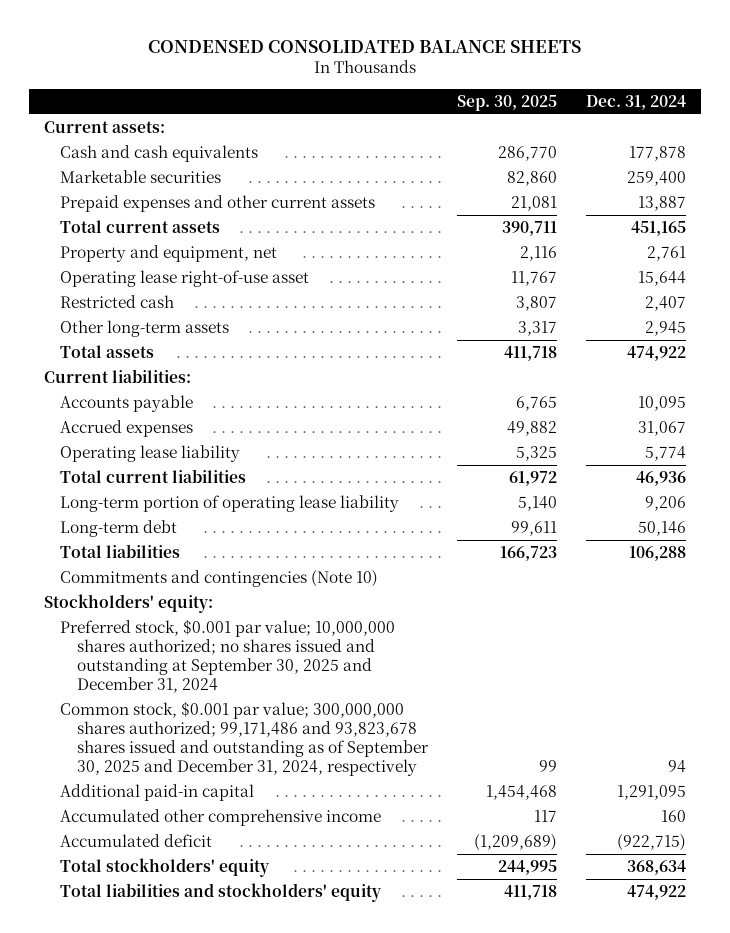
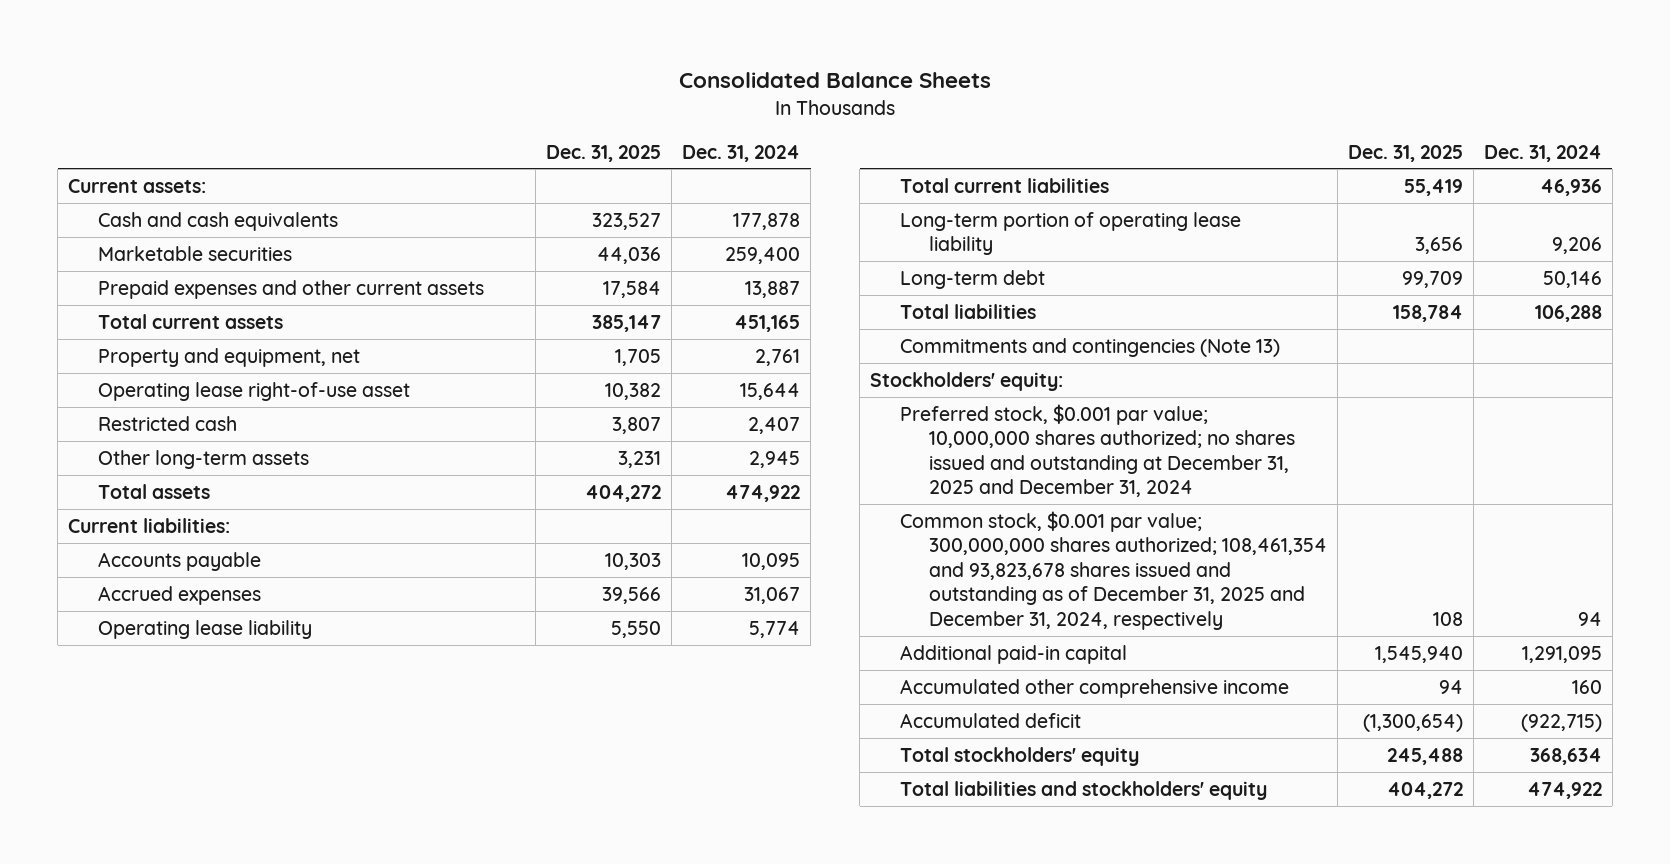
[147,39,581,53] CONDENSED CONSOLIDATED BALANCE SHEETS -> [679,72,992,89] Consolidated Balance Sheets
[456,94,557,111] Sep. 30, 2025 -> none
none -> [546,144,662,162] Dec. 31, 2025
[60,570,379,588] Commitments and contingencies (Note 10) -> [899,337,1280,357] Commitments and contingencies (Note 13)
[60,619,396,694] Preferred stock, $0.001 par value; 10,000,000 shares authorized; no shares issued and outstanding at September 30, 2025 and December 31, 2024 -> [899,403,1296,498] Preferred stock, $0.001 par value; 10,000,000 shares authorized; no shares issued and outstanding at December 31, 2025 and December 31, 2024
[60,701,429,777] Common stock, $0.001 par value; 300,000,000 shares authorized; 99,171,486 and 93,823,678 shares issued and outstanding as of September 30, 2025 and December 31, 2024, respectively -> [899,510,1328,631] Common stock, $0.001 par value; 300,000,000 shares authorized; 108,461,354 and 93,823,678 shares issued and outstanding as of December 31, 2025 and December 31, 2024, respectively

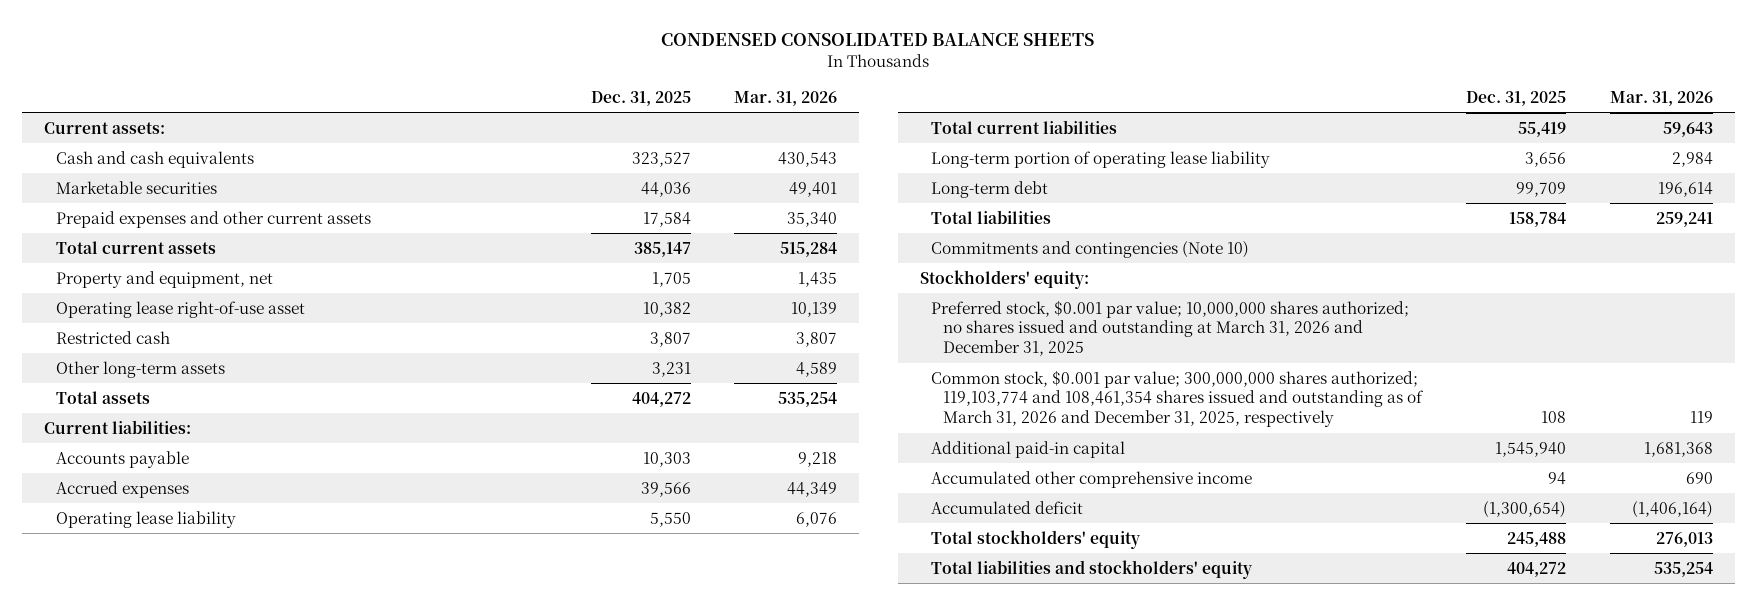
[679,72,992,89] Consolidated Balance Sheets -> [661,33,1095,47] CONDENSED CONSOLIDATED BALANCE SHEETS
[682,144,801,162] Dec. 31, 2024 -> none
none -> [734,90,838,106] Mar. 31, 2026
[899,337,1280,357] Commitments and contingencies (Note 13) -> [931,240,1250,258] Commitments and contingencies (Note 10)
[899,403,1296,498] Preferred stock, $0.001 par value; 10,000,000 shares authorized; no shares issued and outstanding at December 31, 2025 and December 31, 2024 -> [931,299,1410,356] Preferred stock, $0.001 par value; 10,000,000 shares authorized; no shares issued and outstanding at March 31, 2026 and December 31, 2025
[899,510,1328,631] Common stock, $0.001 par value; 300,000,000 shares authorized; 108,461,354 and 93,823,678 shares issued and outstanding as of December 31, 2025 and December 31, 2024, respectively -> [931,369,1424,427] Common stock, $0.001 par value; 300,000,000 shares authorized; 119,103,774 and 108,461,354 shares issued and outstanding as of March 31, 2026 and December 31, 2025, respectively

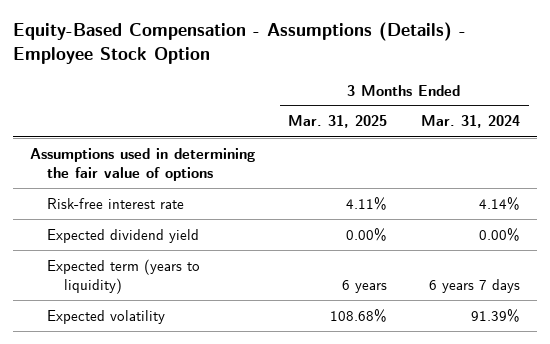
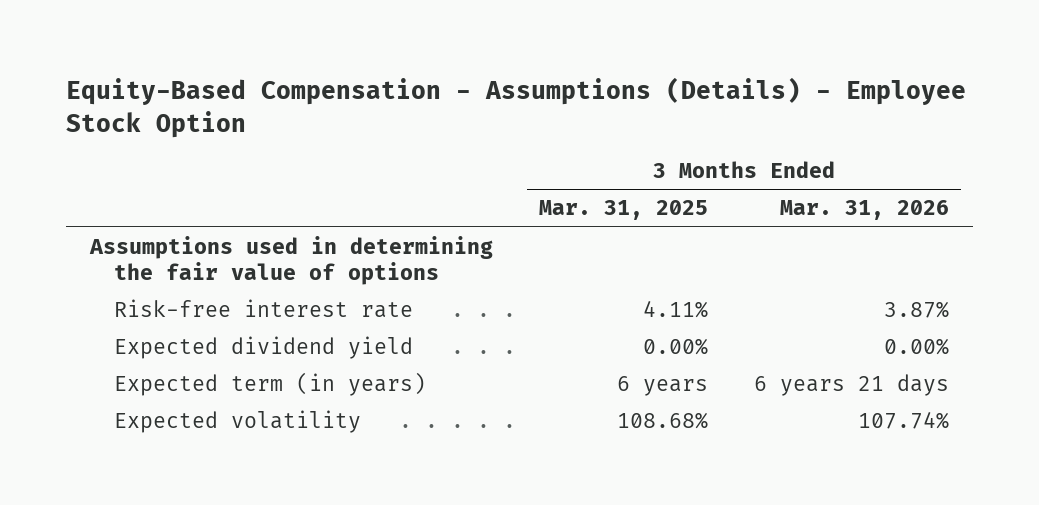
[421,115,521,129] Mar. 31, 2024 -> none
none -> [780,200,950,221] Mar. 31, 2026
[46,258,200,295] Expected term (years to liquidity) -> [113,371,426,396] Expected term (in years)

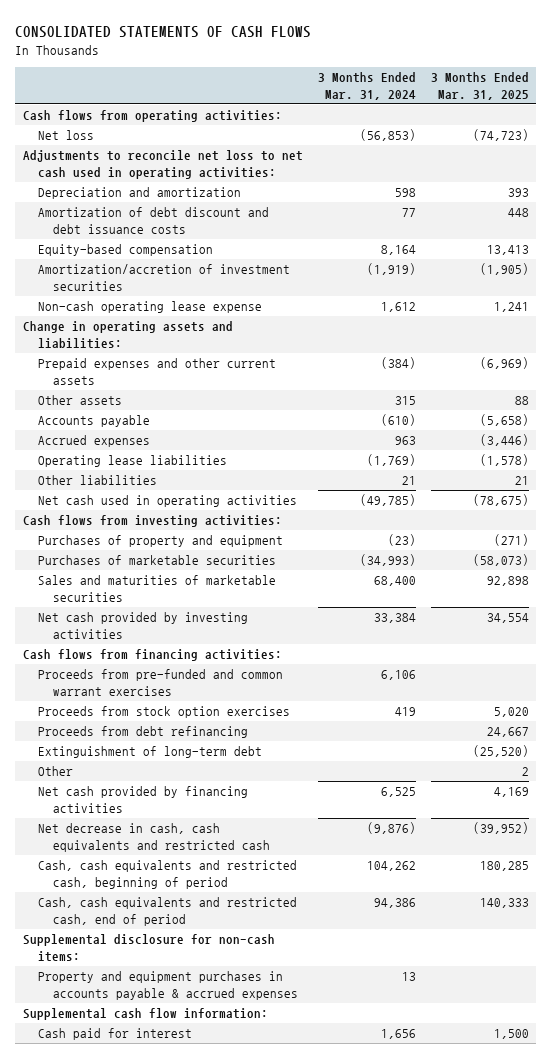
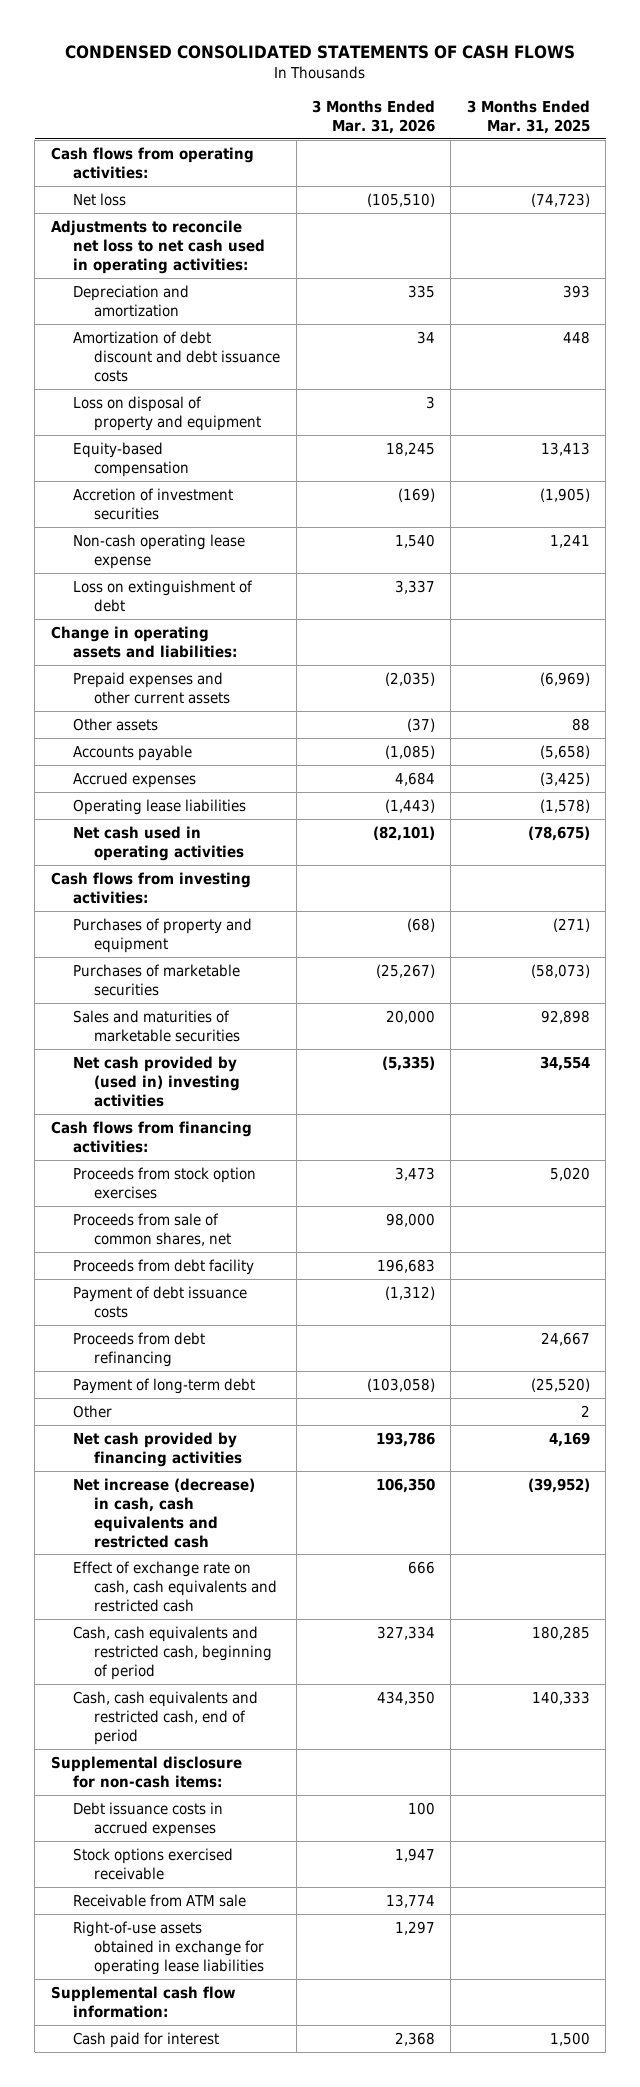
[15,25,312,38] CONSOLIDATED STATEMENTS OF CASH FLOWS -> [65,44,576,59] CONDENSED CONSOLIDATED STATEMENTS OF CASH FLOWS
[317,72,416,101] 3 Months Ended Mar. 31, 2024 -> none
none -> [312,99,436,134] 3 Months Ended Mar. 31, 2026
none -> [72,395,262,431] Loss on disposal of property and equipment
[37,264,290,292] Amortization/accretion of investment securities -> [72,487,233,520] Accretion of investment securities
none -> [72,579,253,612] Loss on extinguishment of debt
[479,434,529,447] (3,446) -> [539,771,590,786] (3,425)
[37,475,157,486] Other liabilities -> none
[37,612,248,640] Net cash provided by investing activities -> [72,1055,241,1107] Net cash provided by (used in) investing activities
[37,669,283,697] Proceeds from pre-funded and common warrant exercises -> none
none -> [72,1212,232,1246] Proceeds from sale of common shares, net
none -> [72,1258,254,1275] Proceeds from debt facility
none -> [72,1285,247,1318] Payment of debt issuance costs
[37,746,262,759] Extinguishment of long-term debt -> [72,1377,255,1394] Payment of long-term debt
[37,823,270,853] Net decrease in cash, cash equivalents and restricted cash -> [72,1477,255,1548] Net increase (decrease) in cash, cash equivalents and restricted cash
none -> [72,1560,278,1612] Effect of exchange rate on cash, cash equivalents and restricted cash
[37,971,298,1001] Property and equipment purchases in accounts payable & accrued expenses -> none
none -> [72,1801,223,1837] Debt issuance costs in accrued expenses
none -> [72,1847,233,1880] Stock options exercised receivable
none -> [72,1893,246,1907] Receivable from ATM sale
none -> [72,1920,265,1975] Right-of-use assets obtained in exchange for operating lease liabilities

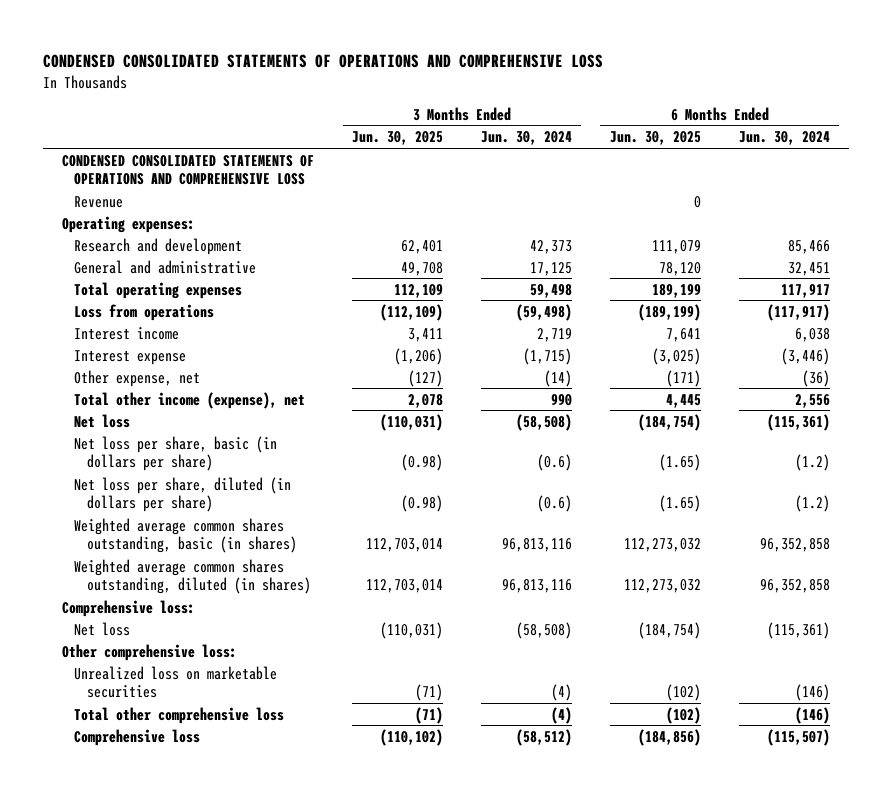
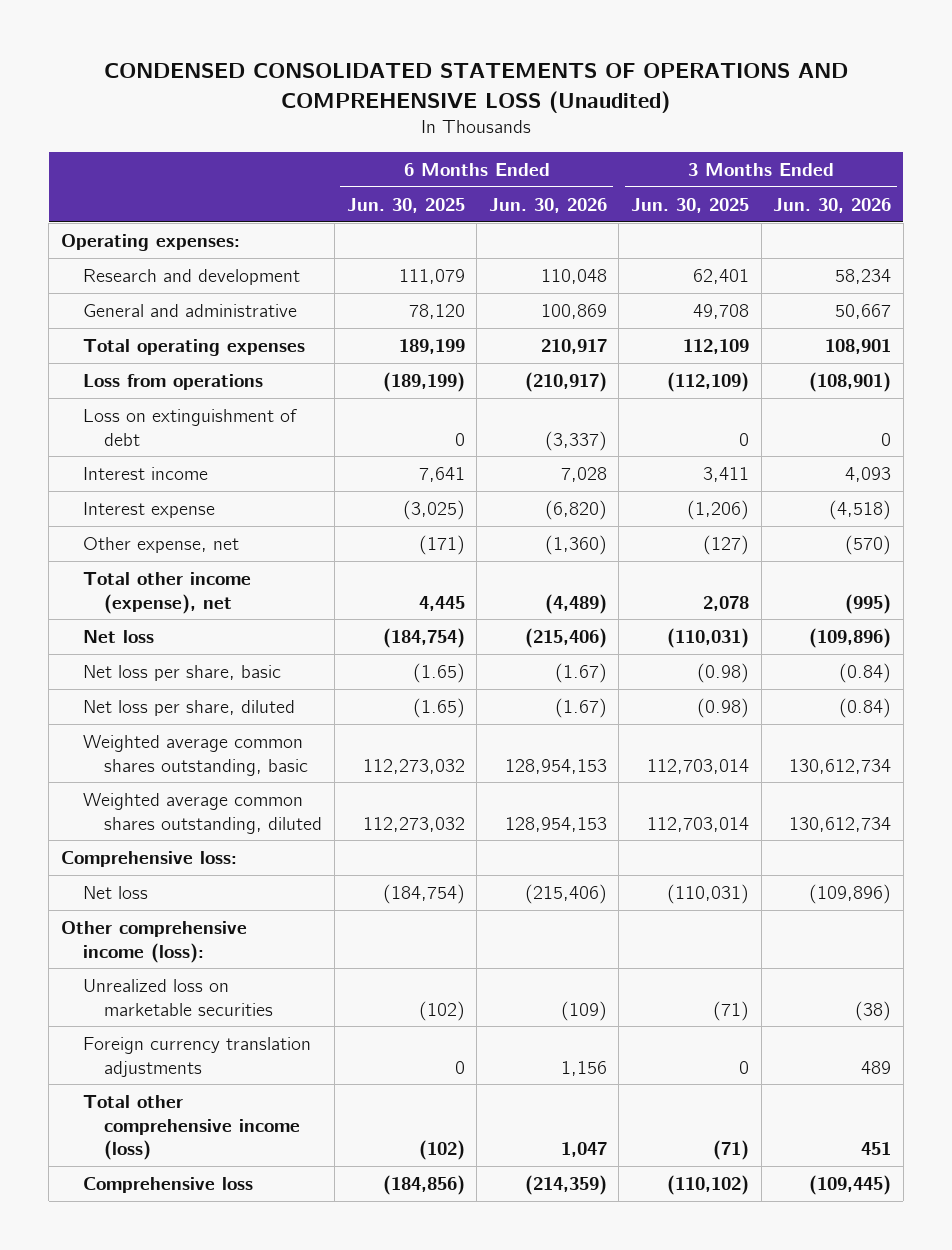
[43,54,604,69] CONDENSED CONSOLIDATED STATEMENTS OF OPERATIONS AND COMPREHENSIVE LOSS -> [104,63,849,113] CONDENSED CONSOLIDATED STATEMENTS OF OPERATIONS AND COMPREHENSIVE LOSS (Unaudited)
[480,131,572,146] Jun. 30, 2024 -> none
[738,131,830,146] Jun. 30, 2024 -> none
none -> [488,197,607,213] Jun. 30, 2026
none -> [773,197,892,213] Jun. 30, 2026
[62,154,315,186] CONDENSED CONSOLIDATED STATEMENTS OF OPERATIONS AND COMPREHENSIVE LOSS -> none
[74,195,124,208] Revenue -> none
none -> [82,408,297,446] Loss on extinguishment of debt
[74,435,278,472] Net loss per share, basic (in dollars per share) -> [82,664,281,681] Net loss per share, basic
[74,476,292,513] Net loss per share, diluted (in dollars per share) -> [82,699,295,716] Net loss per share, diluted
[74,517,297,554] Weighted average common shares outstanding, basic (in shares) -> [82,734,309,776] Weighted average common shares outstanding, basic
[74,558,311,595] Weighted average common shares outstanding, diluted (in shares) -> [82,792,323,834] Weighted average common shares outstanding, diluted
[62,643,238,661] Other comprehensive loss: -> [60,920,247,963] Other comprehensive income (loss):
none -> [82,1036,311,1077] Foreign currency translation adjustments
[74,706,285,724] Total other comprehensive loss -> [82,1094,301,1161] Total other comprehensive income (loss)

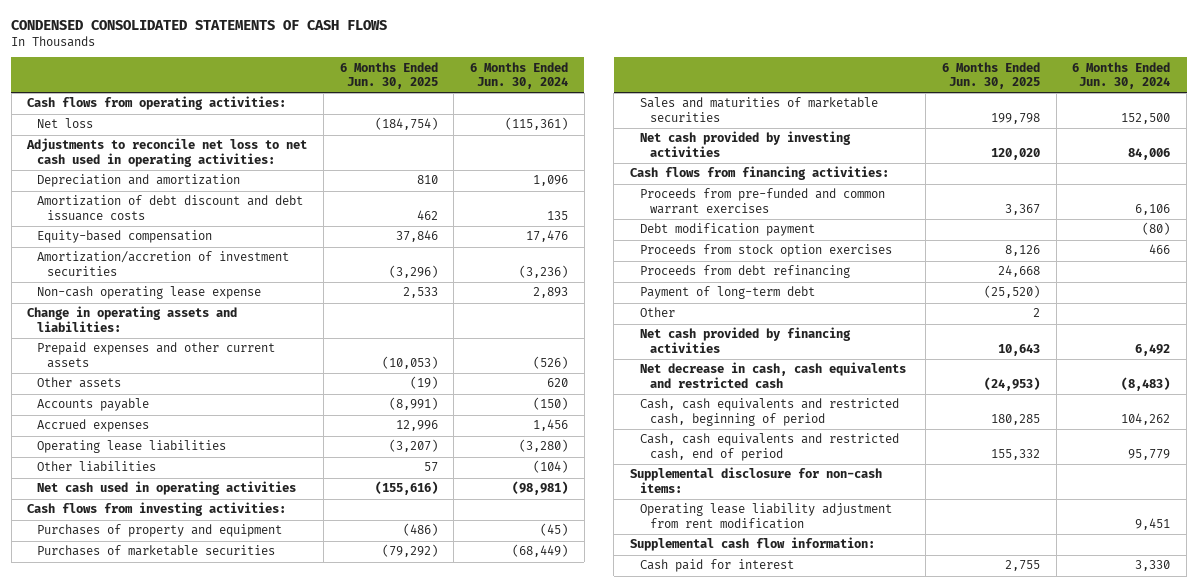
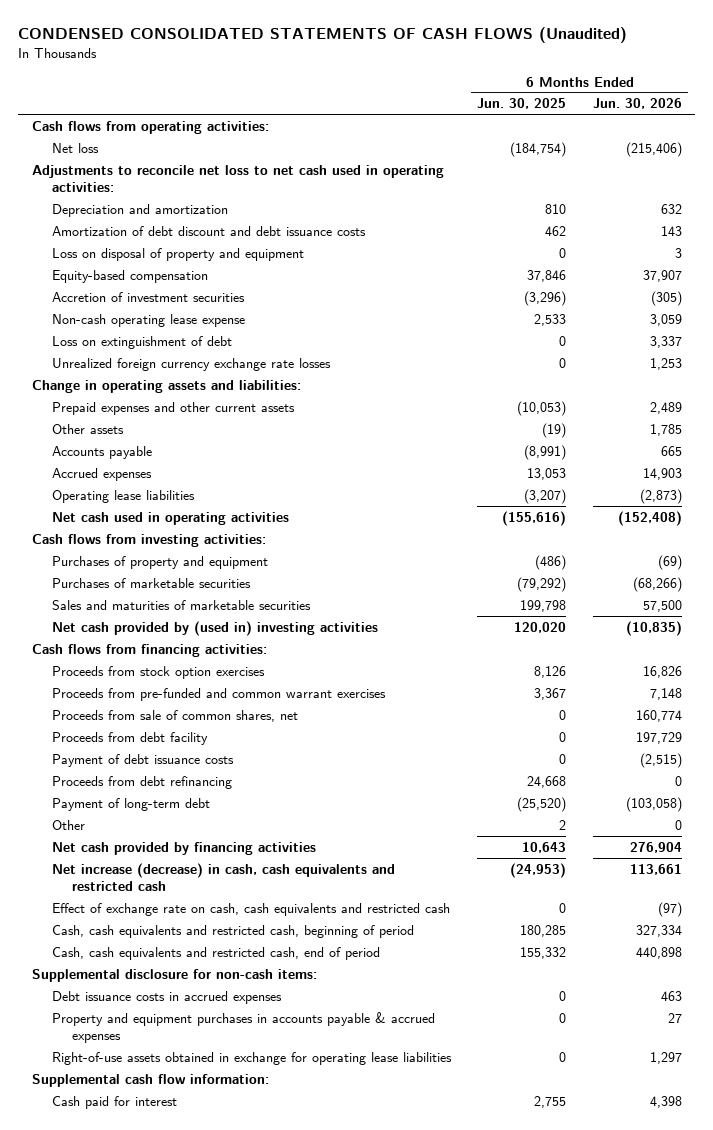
[11,19,388,30] CONDENSED CONSOLIDATED STATEMENTS OF CASH FLOWS -> [18,27,628,44] CONDENSED CONSOLIDATED STATEMENTS OF CASH FLOWS (Unaudited)
[469,61,568,90] 6 Months Ended Jun. 30, 2024 -> none
none -> [592,98,682,110] Jun. 30, 2026
none -> [51,247,304,261] Loss on disposal of property and equipment
[37,251,290,276] Amortization/accretion of investment securities -> [51,291,245,302] Accretion of investment securities
none -> [51,335,232,349] Loss on extinguishment of debt
none -> [51,357,331,371] Unrealized foreign currency exchange rate losses
[395,420,438,432] 12,996 -> [527,467,567,480] 13,053
[37,461,157,473] Other liabilities -> none
[639,131,851,157] Net cash provided by investing activities -> [51,620,378,636] Net cash provided by (used in) investing activities
[639,223,815,237] Debt modification payment -> none
[639,188,885,214] Proceeds from pre-funded and common warrant exercises -> [51,687,386,701] Proceeds from pre-funded and common warrant exercises
none -> [51,709,298,722] Proceeds from sale of common shares, net
none -> [51,731,208,745] Proceeds from debt facility
none -> [51,753,234,767] Payment of debt issuance costs
[639,362,906,388] Net decrease in cash, cash equivalents and restricted cash -> [51,862,395,891] Net increase (decrease) in cash, cash equivalents and restricted cash
none -> [51,902,450,916] Effect of exchange rate on cash, cash equivalents and restricted cash
[639,503,892,529] Operating lease liability adjustment from rent modification -> none
none -> [51,990,282,1004] Debt issuance costs in accrued expenses
none -> [51,1011,435,1043] Property and equipment purchases in accounts payable & accrued expenses
none -> [51,1051,452,1065] Right-of-use assets obtained in exchange for operating lease liabilities

